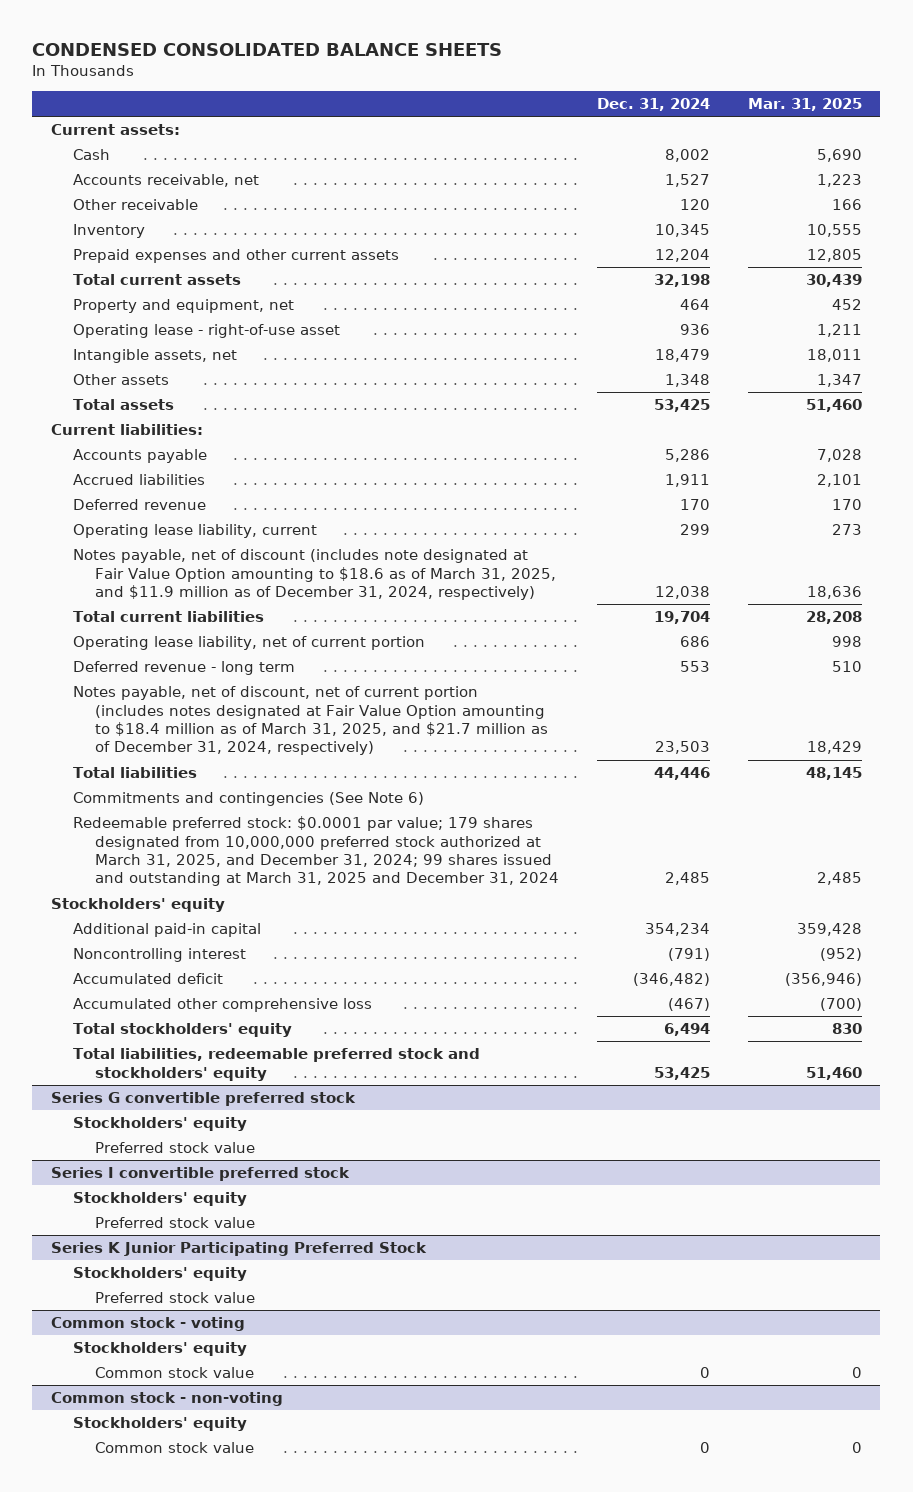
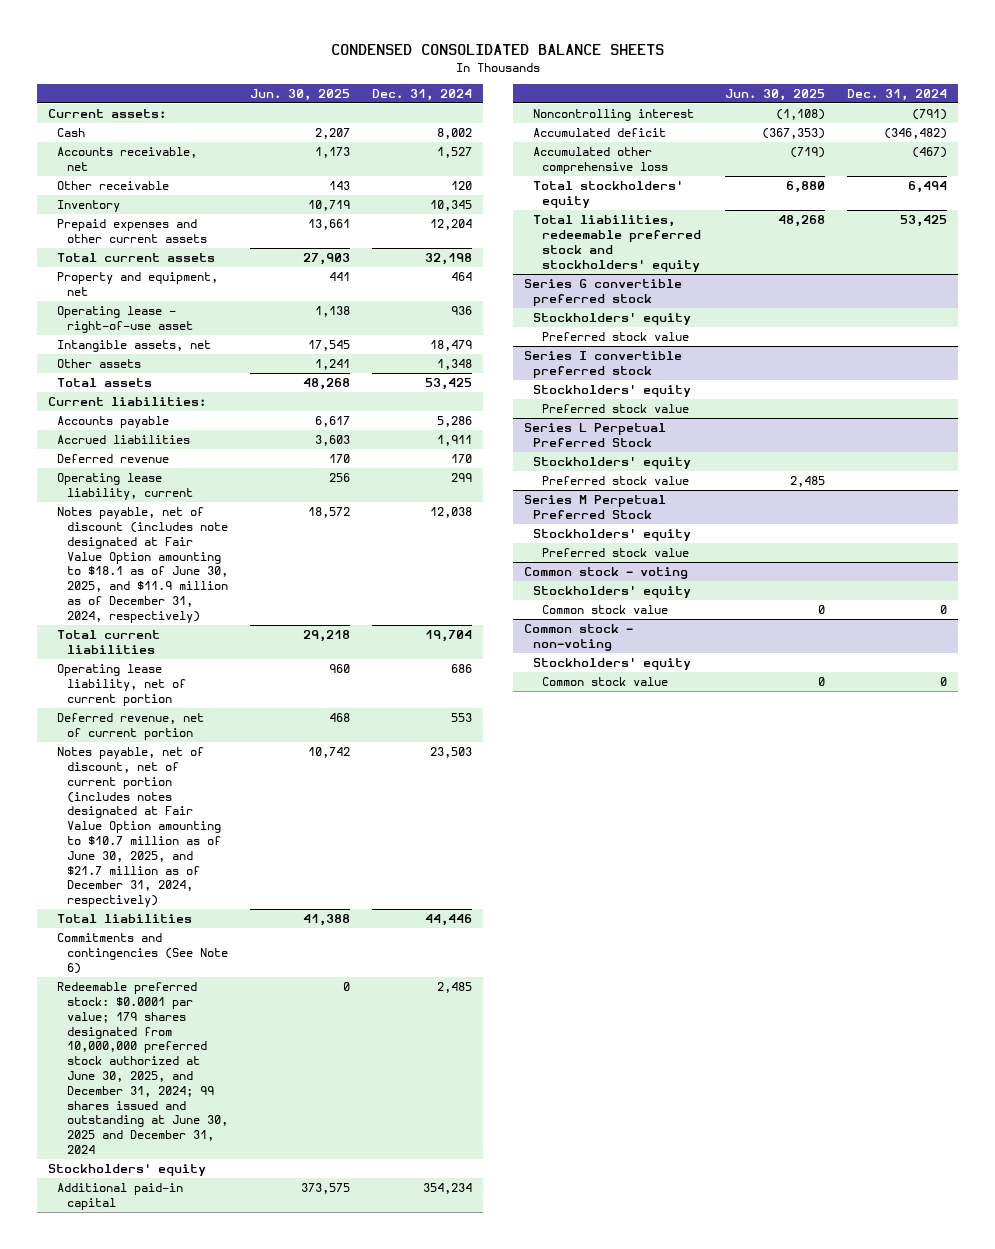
[747,98,862,112] Mar. 31, 2025 -> none
none -> [249,88,350,101] Jun. 30, 2025
[72,549,556,601] Notes payable, net of discount (includes note designated at Fair Value Option amounting to $18.6 as of March 31, 2025, and $11.9 million as of December 31, 2024, respectively) -> [57,507,228,623] Notes payable, net of discount (includes note designated at Fair Value Option amounting to $18.1 as of June 30, 2025, and $11.9 million as of December 31, 2024, respectively)
[72,661,295,676] Deferred revenue - long term -> [57,713,205,740] Deferred revenue, net of current portion
[72,686,548,756] Notes payable, net of discount, net of current portion (includes notes designated at Fair Value Option amounting to $18.4 million as of March 31, 2025, and $21.7 million as of December 31, 2024, respectively) -> [57,747,221,908] Notes payable, net of discount, net of current portion (includes notes designated at Fair Value Option amounting to $10.7 million as of June 30, 2025, and $21.7 million as of December 31, 2024, respectively)
[72,816,559,887] Redeemable preferred stock: $0.0001 par value; 179 shares designated from 10,000,000 preferred stock authorized at March 31, 2025, and December 31, 2024; 99 shares issued and outstanding at March 31, 2025 and December 31, 2024 -> [57,982,228,1155] Redeemable preferred stock: $0.0001 par value; 179 shares designated from 10,000,000 preferred stock authorized at June 30, 2025, and December 31, 2024; 99 shares issued and outstanding at June 30, 2025 and December 31, 2024
[51,1242,428,1257] Series K Junior Participating Preferred Stock -> none
none -> [523,423,666,447] Series L Perpetual Preferred Stock
none -> [523,495,666,519] Series M Perpetual Preferred Stock
none -> [532,528,691,542] Stockholders' equity
none -> [542,548,690,558] Preferred stock value

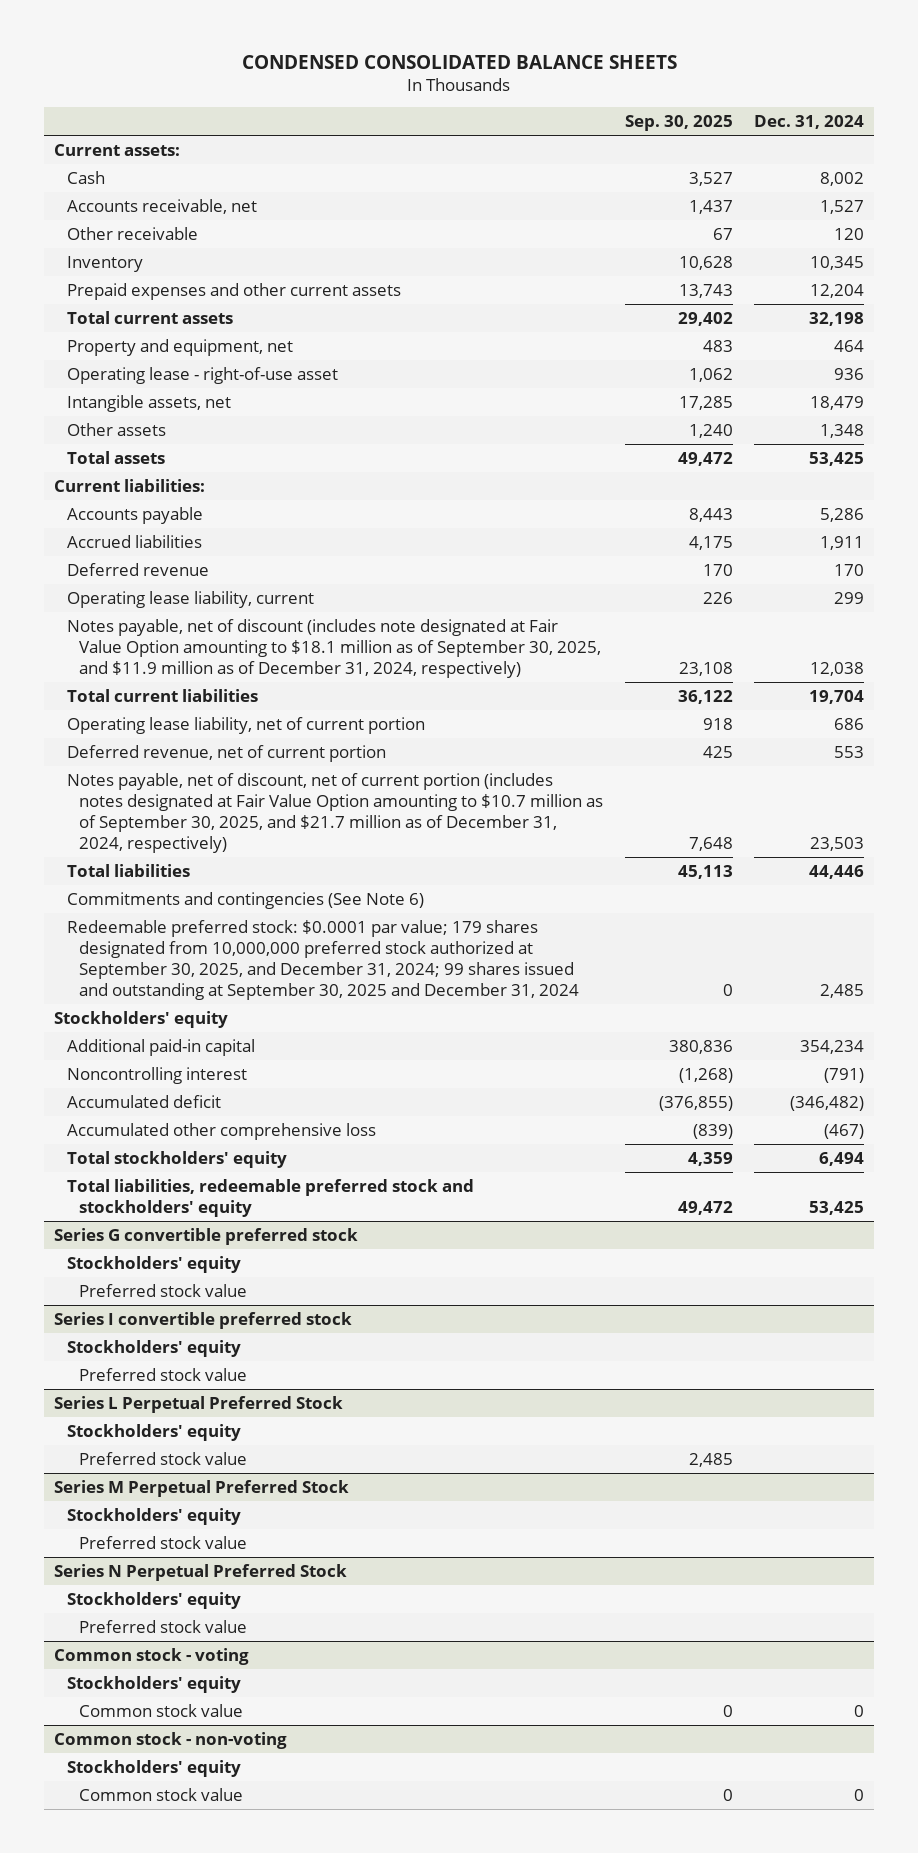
[249,88,350,101] Jun. 30, 2025 -> none
none -> [624,114,733,131] Sep. 30, 2025
[57,507,228,623] Notes payable, net of discount (includes note designated at Fair Value Option amounting to $18.1 as of June 30, 2025, and $11.9 million as of December 31, 2024, respectively) -> [66,618,602,678] Notes payable, net of discount (includes note designated at Fair Value Option amounting to $18.1 million as of September 30, 2025, and $11.9 million as of December 31, 2024, respectively)
[57,747,221,908] Notes payable, net of discount, net of current portion (includes notes designated at Fair Value Option amounting to $10.7 million as of June 30, 2025, and $21.7 million as of December 31, 2024, respectively) -> [66,772,604,853] Notes payable, net of discount, net of current portion (includes notes designated at Fair Value Option amounting to $10.7 million as of September 30, 2025, and $21.7 million as of December 31, 2024, respectively)
[57,982,228,1155] Redeemable preferred stock: $0.0001 par value; 179 shares designated from 10,000,000 preferred stock authorized at June 30, 2025, and December 31, 2024; 99 shares issued and outstanding at June 30, 2025 and December 31, 2024 -> [66,919,580,1000] Redeemable preferred stock: $0.0001 par value; 179 shares designated from 10,000,000 preferred stock authorized at September 30, 2025, and December 31, 2024; 99 shares issued and outstanding at September 30, 2025 and December 31, 2024
none -> [54,1563,348,1581] Series N Perpetual Preferred Stock
none -> [66,1591,241,1609] Stockholders' equity
none -> [79,1619,248,1633] Preferred stock value

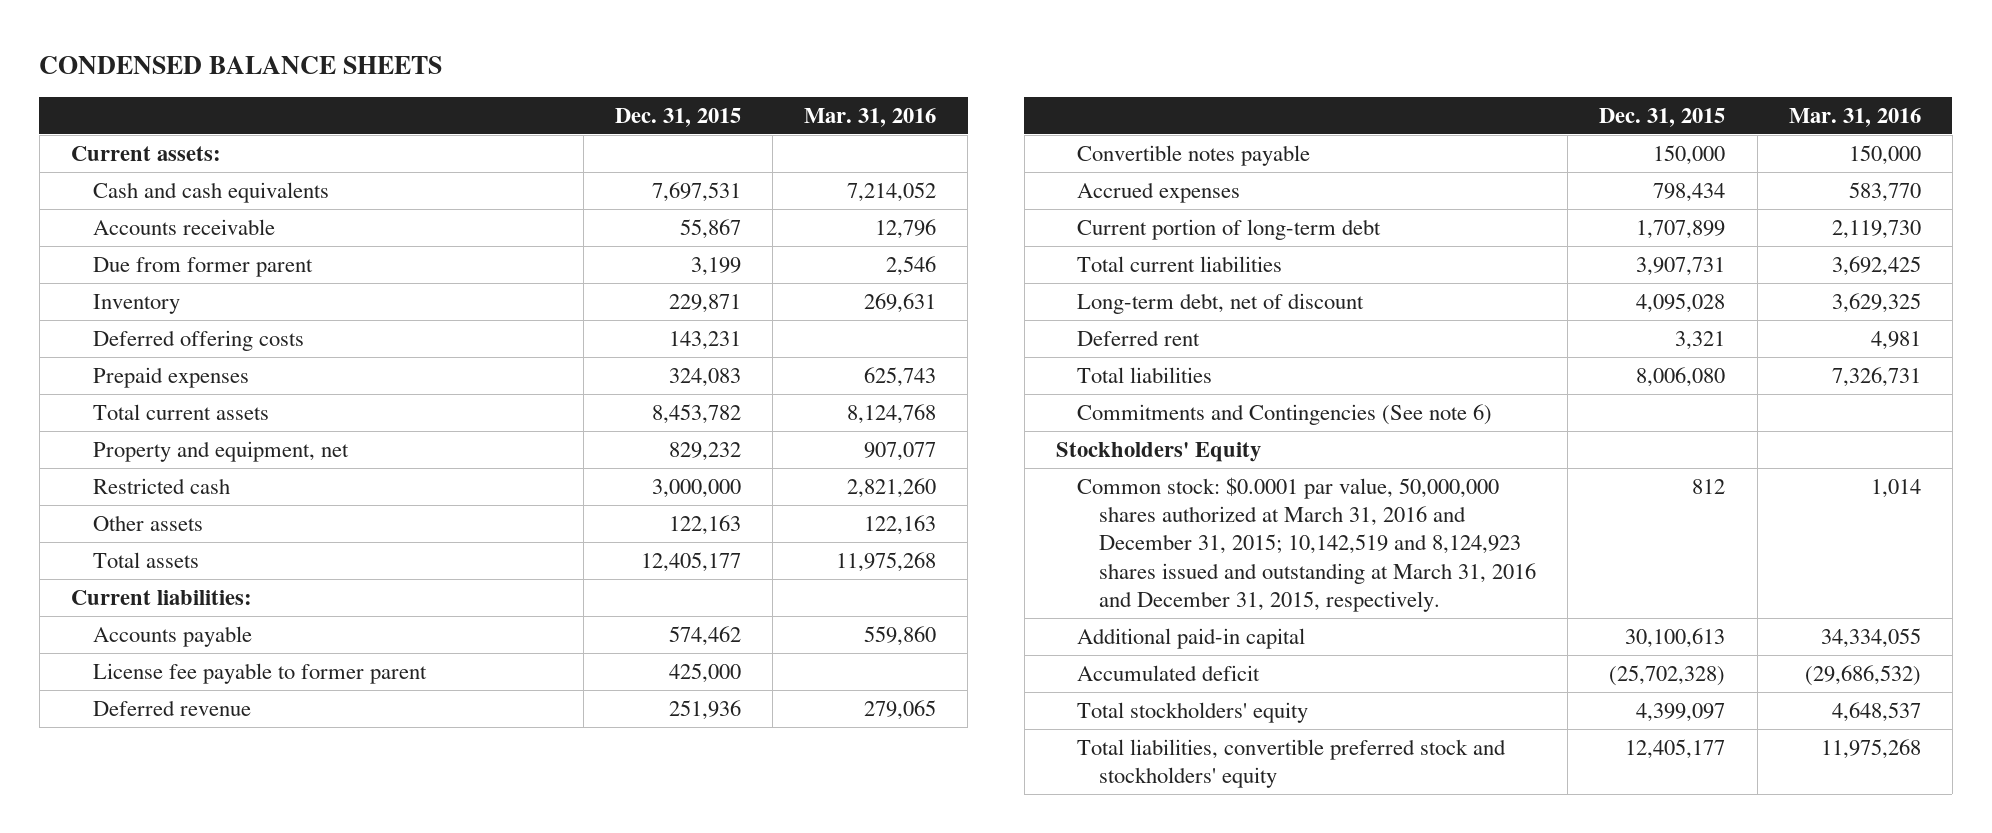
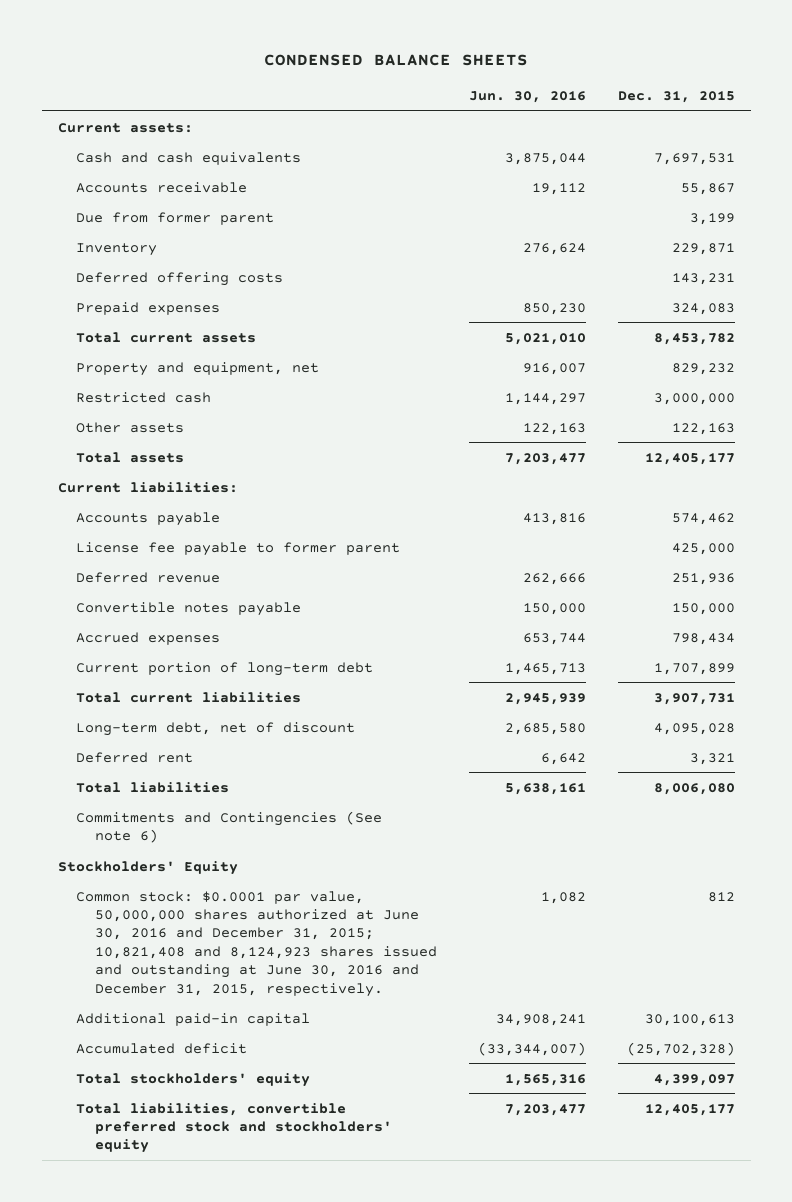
[804,107,937,127] Mar. 31, 2016 -> none
none -> [468,91,586,104] Jun. 30, 2016
[1077,476,1537,612] Common stock: $0.0001 par value, 50,000,000 shares authorized at March 31, 2016 and December 31, 2015; 10,142,519 and 8,124,923 shares issued and outstanding at March 31, 2016 and December 31, 2015, respectively. -> [76,890,437,997] Common stock: $0.0001 par value, 50,000,000 shares authorized at June 30, 2016 and December 31, 2015; 10,821,408 and 8,124,923 shares issued and outstanding at June 30, 2016 and December 31, 2015, respectively.

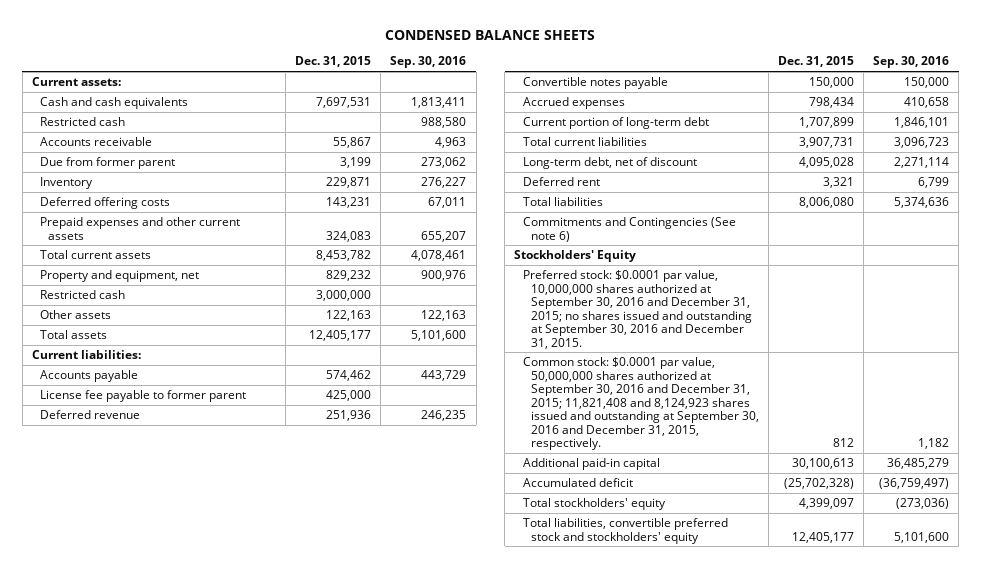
[468,91,586,104] Jun. 30, 2016 -> none
none -> [390,56,467,69] Sep. 30, 2016
none -> [39,117,125,127] Restricted cash
[76,301,221,315] Prepaid expenses -> [39,217,240,240] Prepaid expenses and other current assets
none -> [522,270,753,349] Preferred stock: $0.0001 par value, 10,000,000 shares authorized at September 30, 2016 and December 31, 2015; no shares issued and outstanding at September 30, 2016 and December 31, 2015.
[76,890,437,997] Common stock: $0.0001 par value, 50,000,000 shares authorized at June 30, 2016 and December 31, 2015; 10,821,408 and 8,124,923 shares issued and outstanding at June 30, 2016 and December 31, 2015, respectively. -> [522,357,760,450] Common stock: $0.0001 par value, 50,000,000 shares authorized at September 30, 2016 and December 31, 2015; 11,821,408 and 8,124,923 shares issued and outstanding at September 30, 2016 and December 31, 2015, respectively.

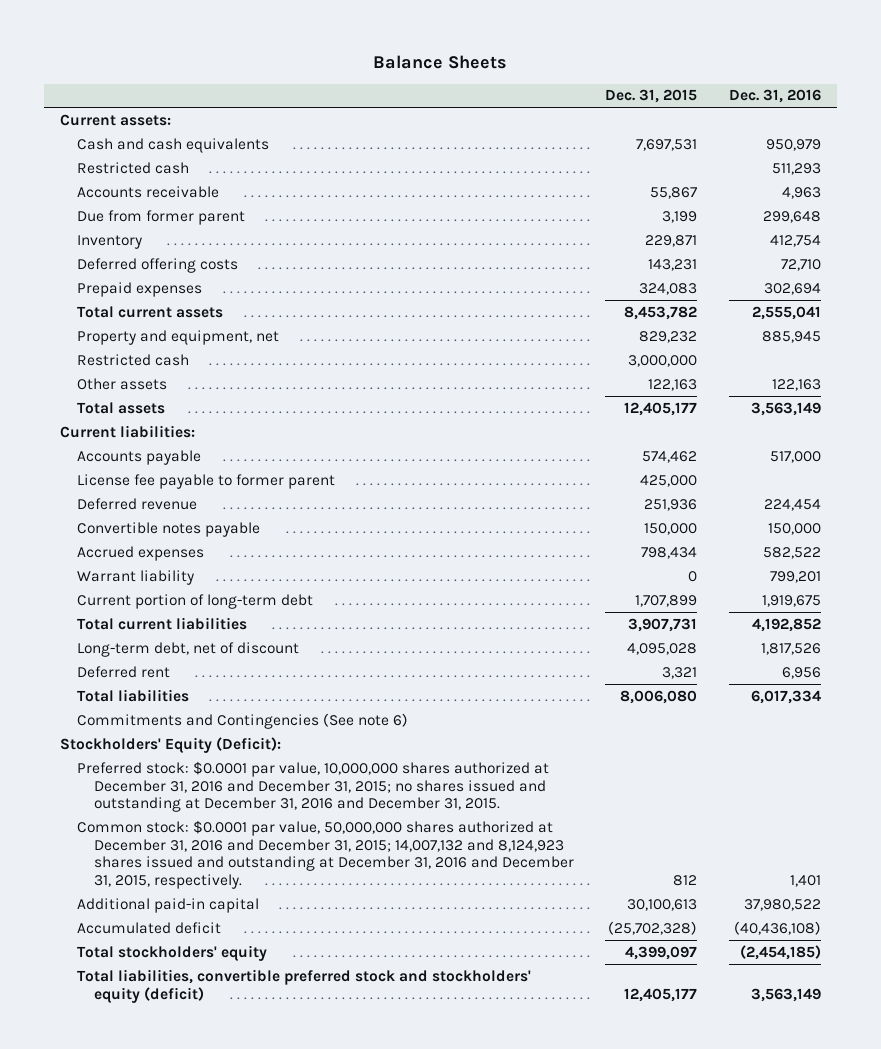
[385,29,596,40] CONDENSED BALANCE SHEETS -> [373,55,508,70] Balance Sheets
[390,56,467,69] Sep. 30, 2016 -> none
none -> [729,89,822,104] Dec. 31, 2016
[39,217,240,240] Prepaid expenses and other current assets -> [76,281,202,297] Prepaid expenses
none -> [76,569,194,585] Warrant liability
[514,250,637,263] Stockholders' Equity -> [59,736,281,753] Stockholders' Equity (Deficit):
[522,270,753,349] Preferred stock: $0.0001 par value, 10,000,000 shares authorized at September 30, 2016 and December 31, 2015; no shares issued and outstanding at September 30, 2016 and December 31, 2015. -> [76,760,549,813] Preferred stock: $0.0001 par value, 10,000,000 shares authorized at December 31, 2016 and December 31, 2015; no shares issued and outstanding at December 31, 2016 and December 31, 2015.
[522,357,760,450] Common stock: $0.0001 par value, 50,000,000 shares authorized at September 30, 2016 and December 31, 2015; 11,821,408 and 8,124,923 shares issued and outstanding at September 30, 2016 and December 31, 2015, respectively. -> [76,819,574,890] Common stock: $0.0001 par value, 50,000,000 shares authorized at December 31, 2016 and December 31, 2015; 14,007,132 and 8,124,923 shares issued and outstanding at December 31, 2016 and December 31, 2015, respectively.
[522,518,728,544] Total liabilities, convertible preferred stock and stockholders' equity -> [76,968,531,1003] Total liabilities, convertible preferred stock and stockholders' equity (deficit)

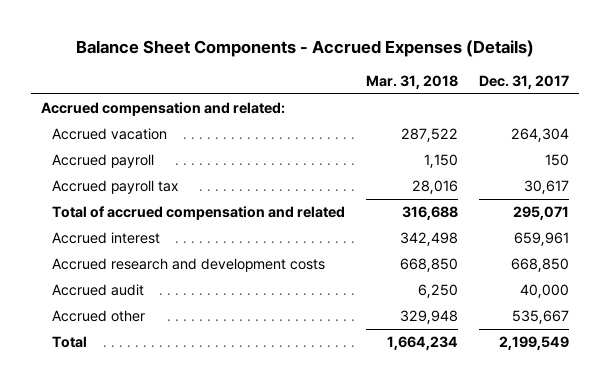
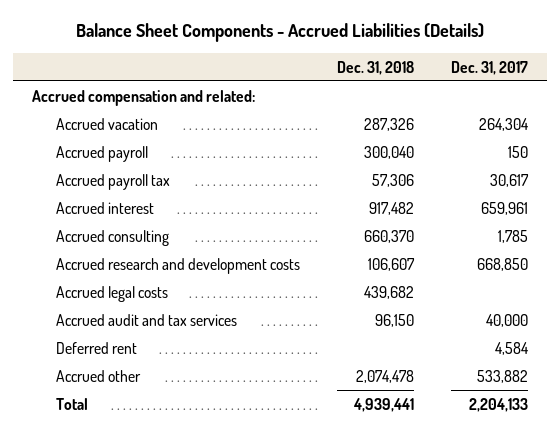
[75,40,534,58] Balance Sheet Components - Accrued Expenses (Details) -> [76,23,485,43] Balance Sheet Components - Accrued Liabilities (Details)
[365,75,458,90] Mar. 31, 2018 -> none
none -> [336,60,414,75] Dec. 31, 2018
[52,206,346,221] Total of accrued compensation and related -> none
none -> [55,229,169,246] Accrued consulting
[52,284,145,297] Accrued audit -> none
none -> [55,285,168,302] Accrued legal costs
none -> [55,313,237,326] Accrued audit and tax services
none -> [55,341,137,354] Deferred rent
[511,310,569,325] 535,667 -> [477,369,529,383] 533,882
[498,336,569,351] 2,199,549 -> [469,397,529,412] 2,204,133

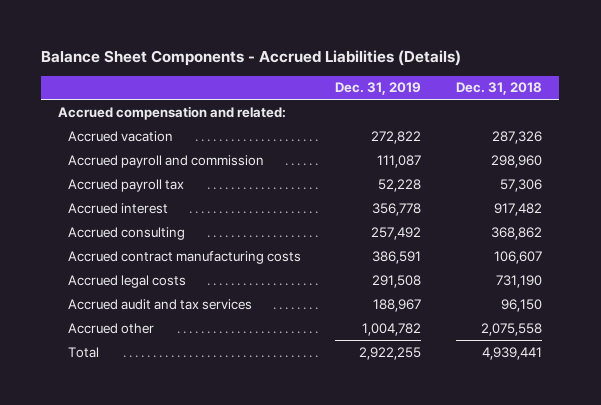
[451,60,529,75] Dec. 31, 2017 -> none
none -> [335,82,422,96] Dec. 31, 2019
[55,145,148,162] Accrued payroll -> [67,154,264,168] Accrued payroll and commission
[363,145,414,159] 300,040 -> [491,154,543,168] 298,960
[363,229,414,243] 660,370 -> [491,226,543,240] 368,862
[55,257,300,274] Accrued research and development costs -> [67,250,301,264] Accrued contract manufacturing costs
[363,285,414,299] 439,682 -> [496,274,543,288] 731,190
[55,341,137,354] Deferred rent -> none
[355,369,414,383] 2,074,478 -> [481,322,543,336] 2,075,558

